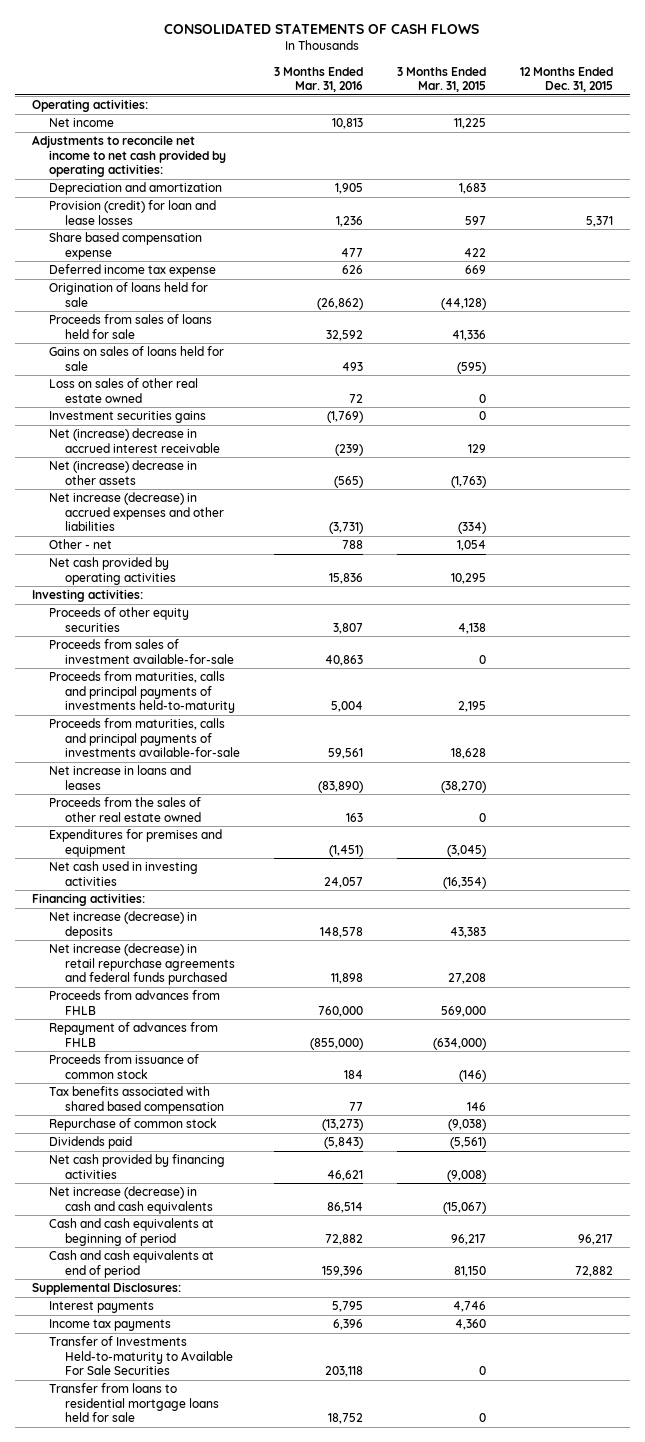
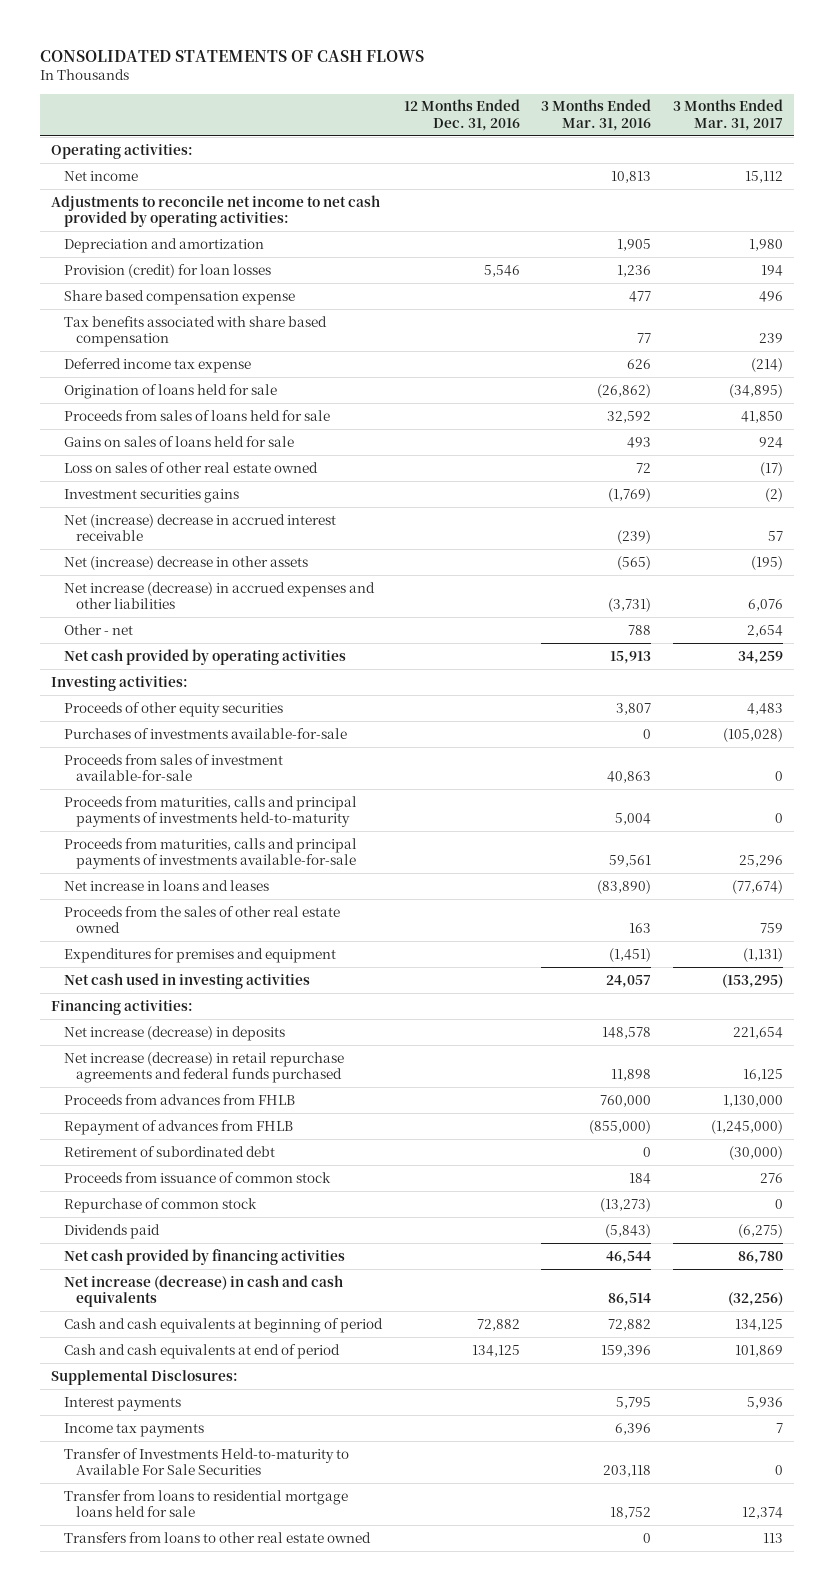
[397,66,487,93] 3 Months Ended Mar. 31, 2015 -> none
[519,66,613,93] 12 Months Ended Dec. 31, 2015 -> none
none -> [403,99,520,131] 12 Months Ended Dec. 31, 2016
none -> [673,99,784,131] 3 Months Ended Mar. 31, 2017
[48,200,216,225] Provision (credit) for loan and lease losses -> [63,263,271,278] Provision (credit) for loan losses
none -> [63,315,327,348] Tax benefits associated with share based compensation
[329,572,364,584] 15,836 -> [610,650,652,664] 15,913
none -> [63,727,347,739] Purchases of investments available-for-sale
none -> [63,1145,275,1157] Retirement of subordinated debt
[48,1086,225,1114] Tax benefits associated with shared based compensation -> none
[327,1169,364,1181] 46,621 -> [606,1250,652,1264] 46,544
none -> [63,1531,371,1543] Transfers from loans to other real estate owned

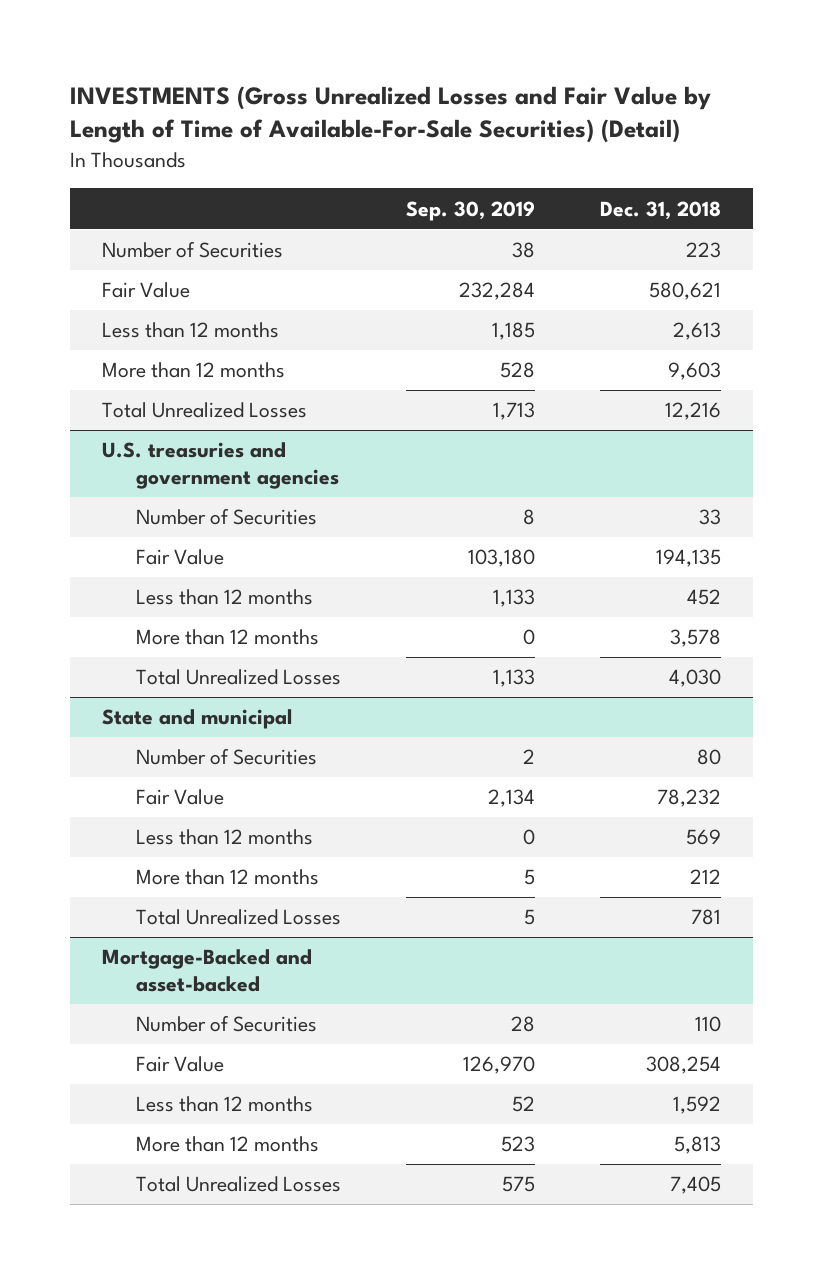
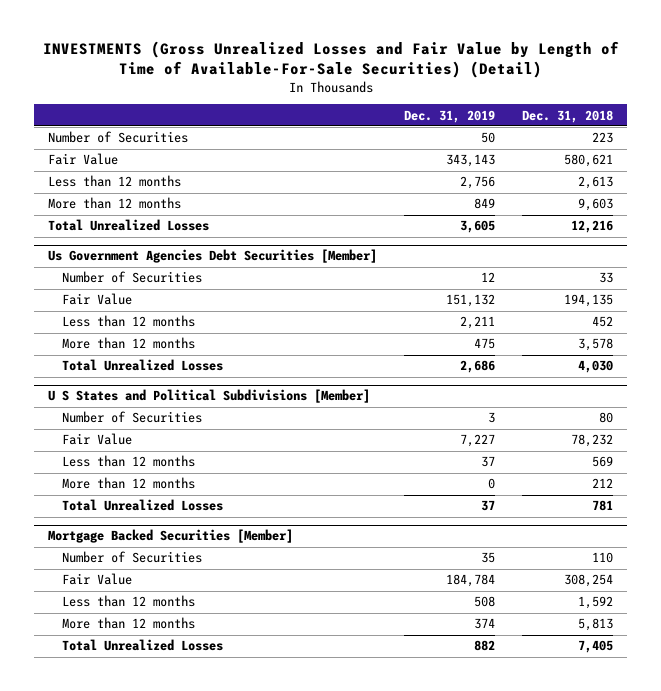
[406,200,536,221] Sep. 30, 2019 -> none
none -> [404,109,496,123] Dec. 31, 2019
[102,442,340,489] U.S. treasuries and government agencies -> [47,249,377,264] Us Government Agencies Debt Securities [Member]
[102,709,293,730] State and municipal -> [47,389,370,404] U S States and Political Subdivisions [Member]
[102,949,313,992] Mortgage-Backed and asset-backed -> [47,529,293,544] Mortgage Backed Securities [Member]

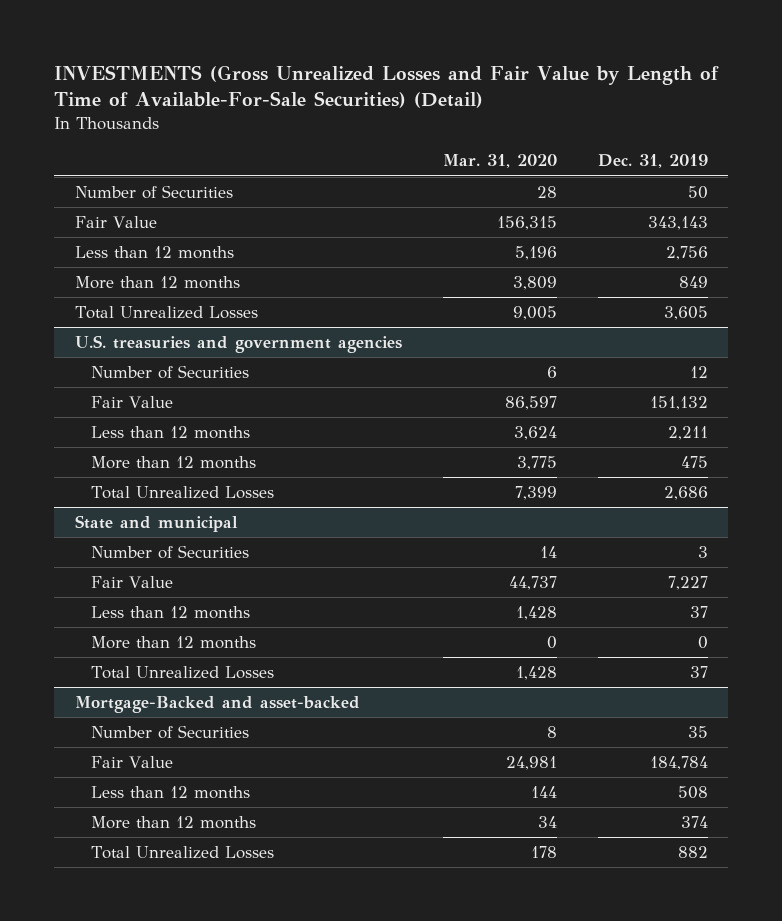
[522,109,614,123] Dec. 31, 2018 -> none
none -> [442,154,557,169] Mar. 31, 2020
[47,249,377,264] Us Government Agencies Debt Securities [Member] -> [74,334,402,353] U.S. treasuries and government agencies
[47,389,370,404] U S States and Political Subdivisions [Member] -> [74,514,238,532] State and municipal
[47,529,293,544] Mortgage Backed Securities [Member] -> [74,695,360,713] Mortgage-Backed and asset-backed

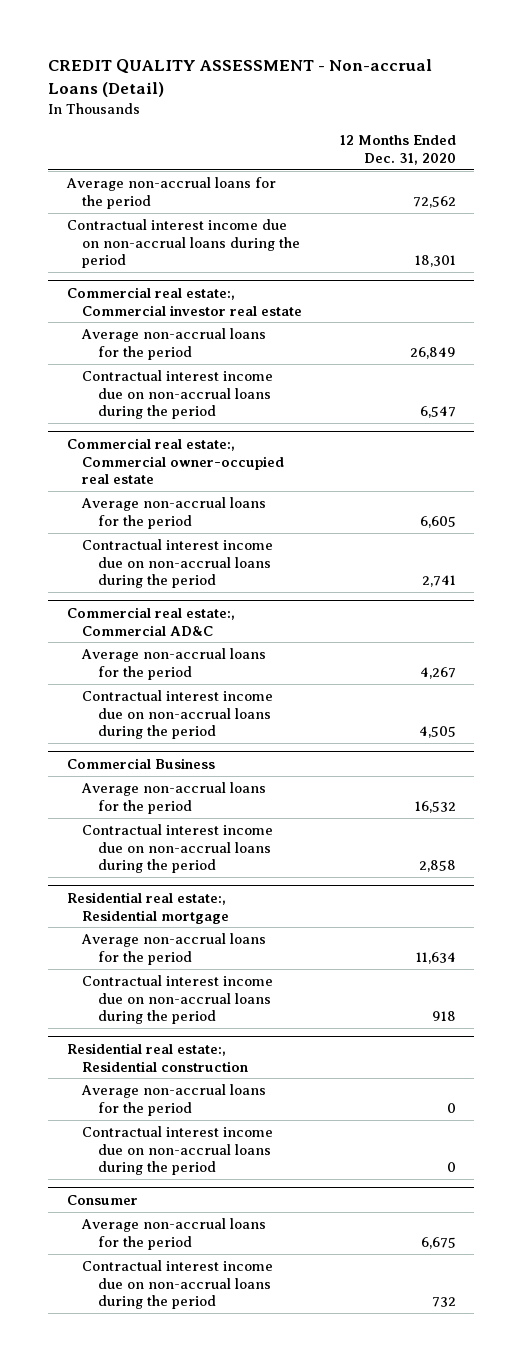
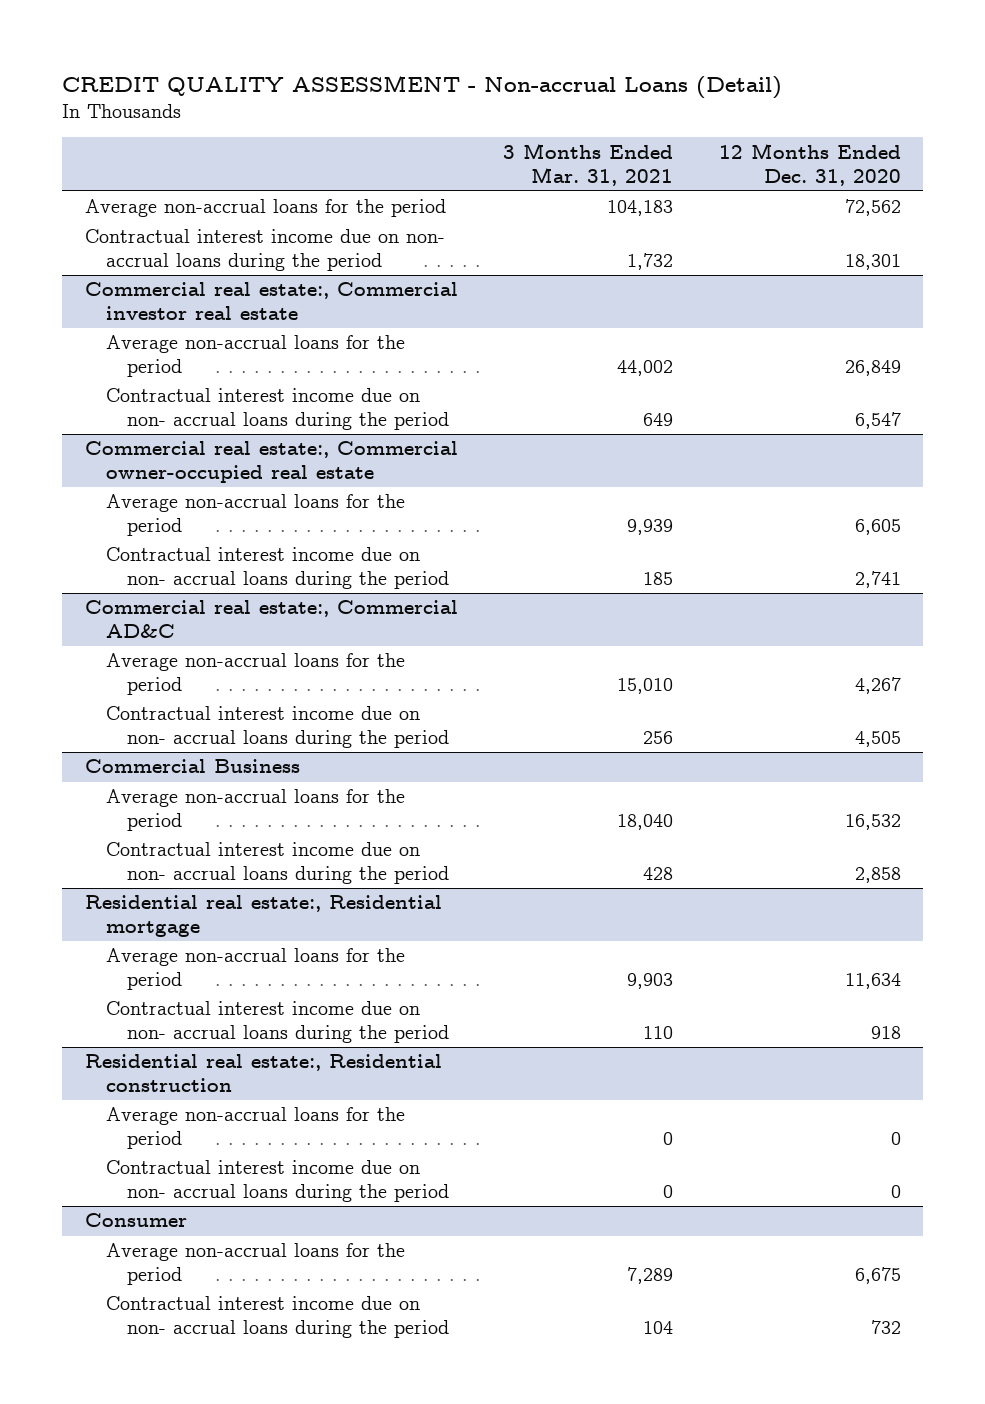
none -> [503,142,674,186] 3 Months Ended Mar. 31, 2021
[66,219,301,269] Contractual interest income due on non-accrual loans during the period -> [84,229,445,272] Contractual interest income due on non- accrual loans during the period
[82,370,274,420] Contractual interest income due on non-accrual loans during the period -> [105,388,449,431] Contractual interest income due on non- accrual loans during the period
[82,539,274,589] Contractual interest income due on non-accrual loans during the period -> [105,547,449,590] Contractual interest income due on non- accrual loans during the period
[82,690,274,740] Contractual interest income due on non-accrual loans during the period -> [105,706,449,749] Contractual interest income due on non- accrual loans during the period
[82,824,274,874] Contractual interest income due on non-accrual loans during the period -> [105,842,449,885] Contractual interest income due on non- accrual loans during the period
[82,975,274,1025] Contractual interest income due on non-accrual loans during the period -> [105,1001,449,1044] Contractual interest income due on non- accrual loans during the period
[82,1126,274,1176] Contractual interest income due on non-accrual loans during the period -> [105,1160,449,1203] Contractual interest income due on non- accrual loans during the period
[82,1260,274,1310] Contractual interest income due on non-accrual loans during the period -> [105,1296,449,1339] Contractual interest income due on non- accrual loans during the period

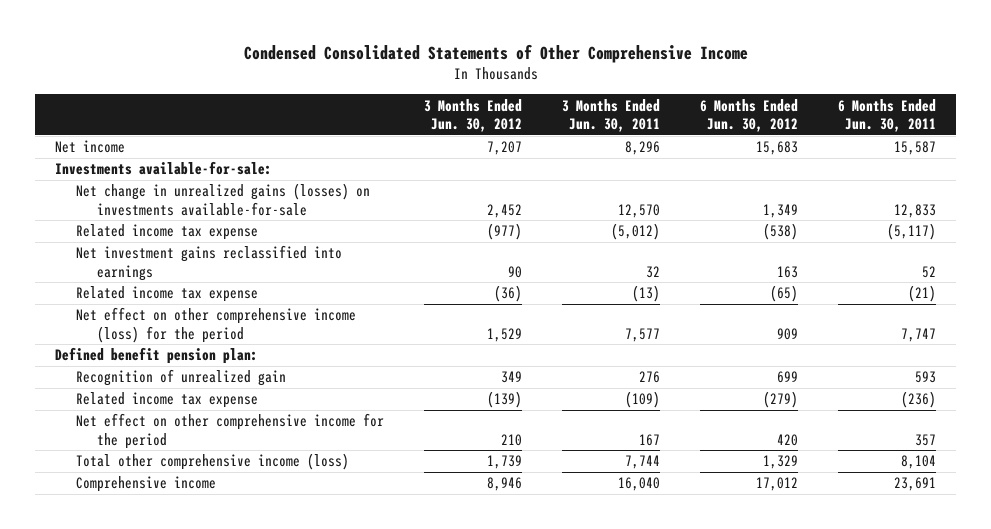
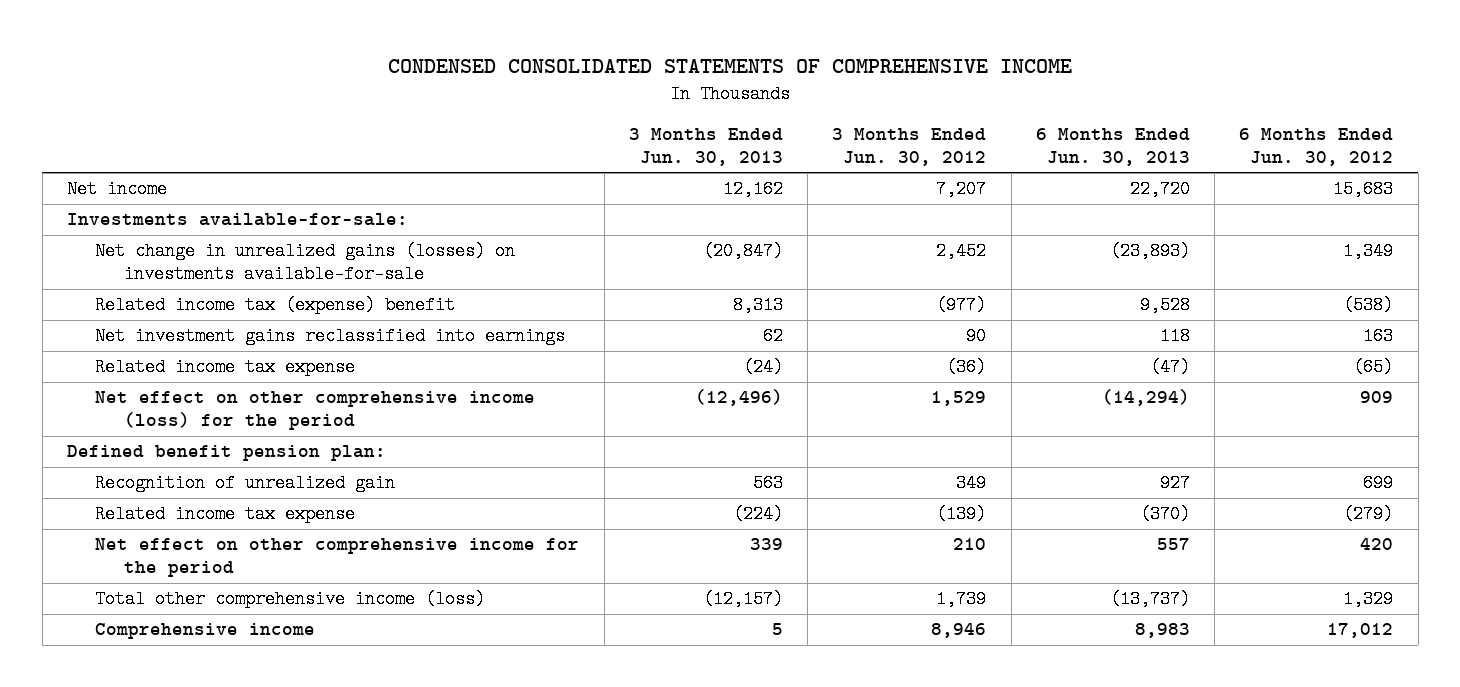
[243,43,748,63] Condensed Consolidated Statements of Other Comprehensive Income -> [388,58,1073,73] CONDENSED CONSOLIDATED STATEMENTS OF COMPREHENSIVE INCOME
[562,98,661,132] 3 Months Ended Jun. 30, 2011 -> none
[838,98,937,132] 6 Months Ended Jun. 30, 2011 -> none
none -> [628,127,783,166] 3 Months Ended Jun. 30, 2013
none -> [1035,127,1190,166] 6 Months Ended Jun. 30, 2013
[76,224,259,241] Related income tax expense -> [95,296,456,315] Related income tax (expense) benefit

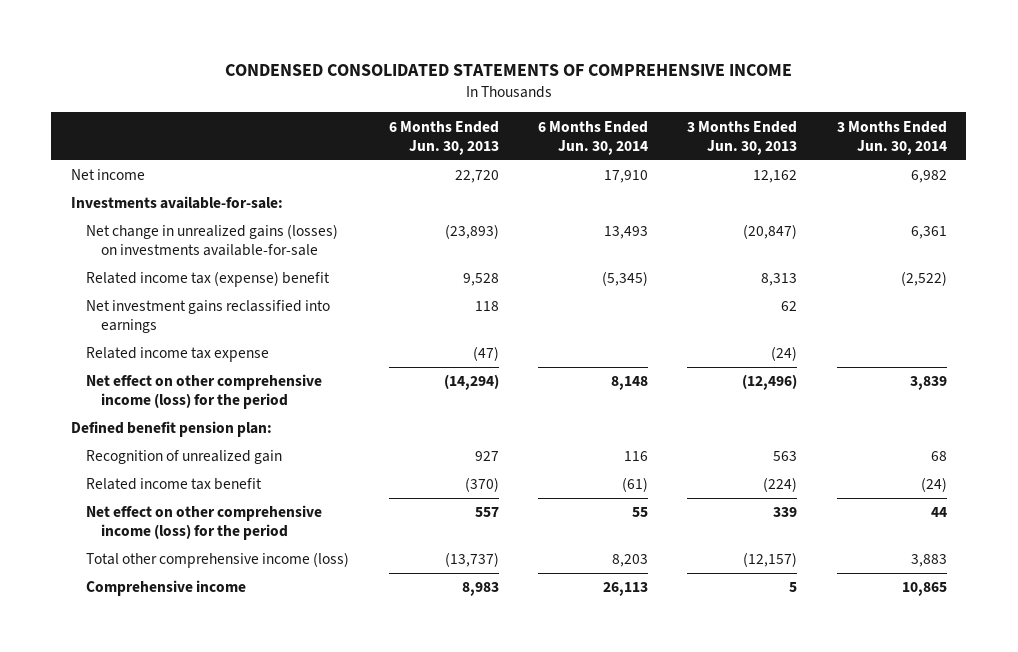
[832,127,987,166] 3 Months Ended Jun. 30, 2012 -> none
[1239,127,1394,166] 6 Months Ended Jun. 30, 2012 -> none
none -> [537,120,648,155] 6 Months Ended Jun. 30, 2014
none -> [836,120,947,155] 3 Months Ended Jun. 30, 2014
[95,505,356,524] Related income tax expense -> [86,478,263,491] Related income tax benefit
[95,538,580,578] Net effect on other comprehensive income for the period -> [86,505,323,541] Net effect on other comprehensive income (loss) for the period

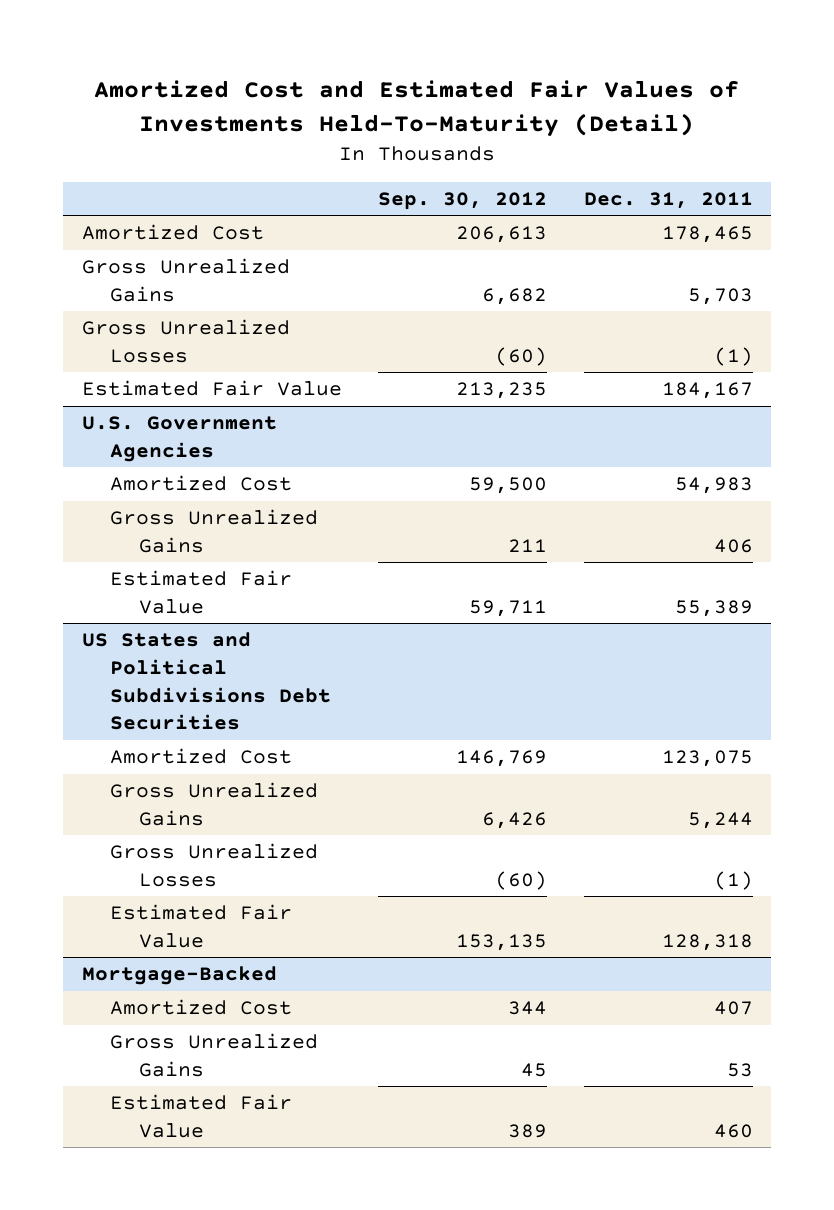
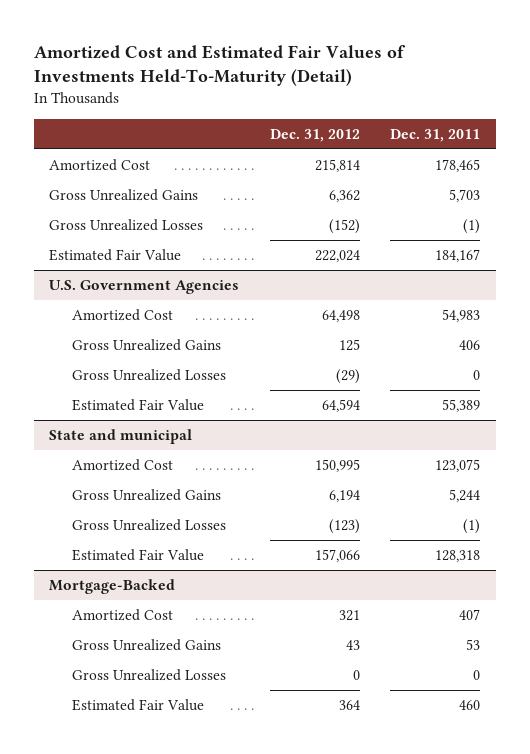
[378,192,548,211] Sep. 30, 2012 -> none
none -> [269,128,360,142] Dec. 31, 2012
none -> [72,368,227,381] Gross Unrealized Losses
[81,632,332,731] US States and Political Subdivisions Debt Securities -> none
none -> [49,428,193,444] State and municipal
none -> [72,668,227,681] Gross Unrealized Losses

